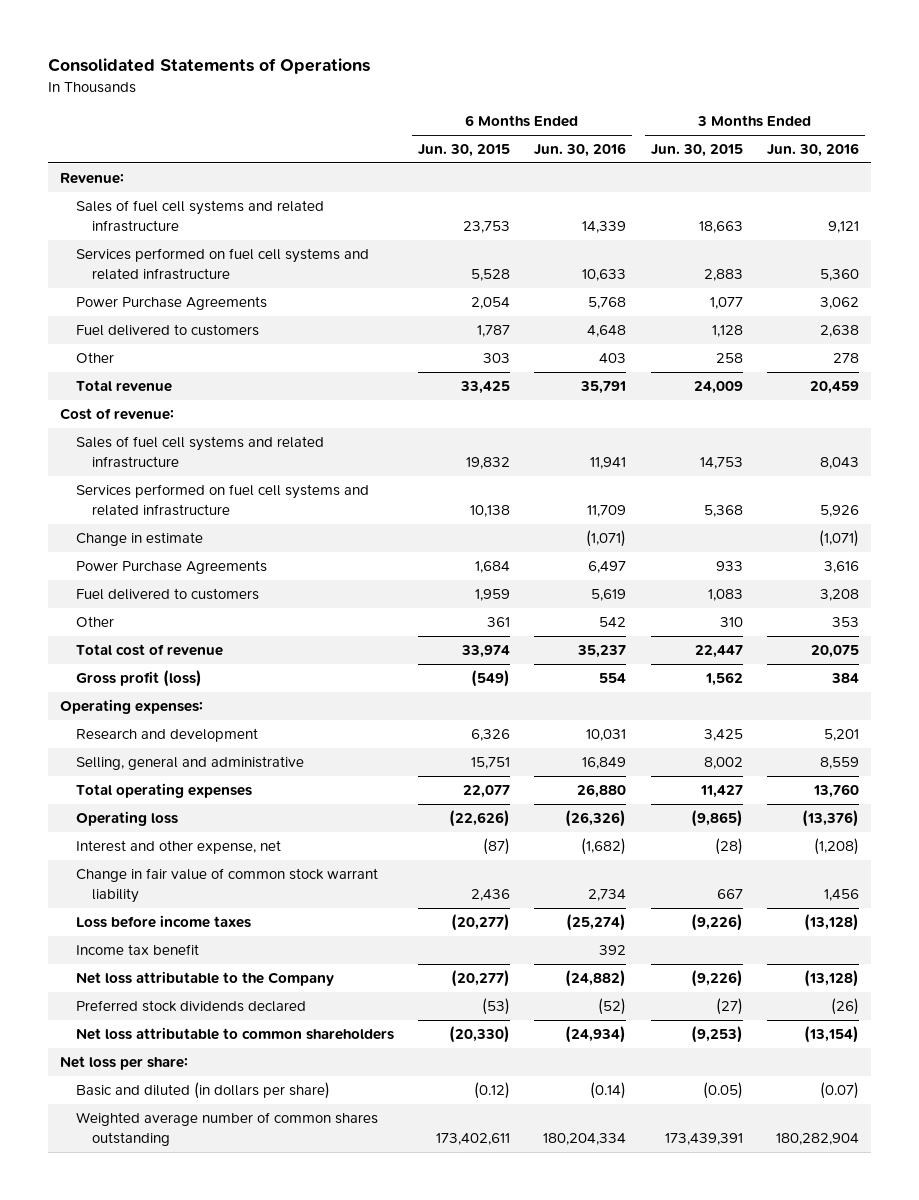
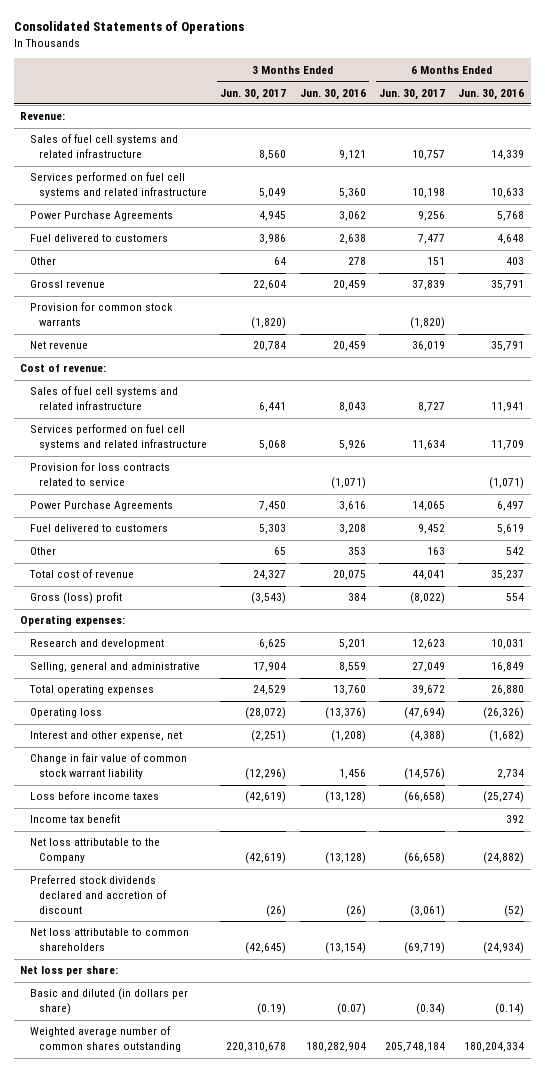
[418,144,511,158] Jun. 30, 2015 -> none
[650,144,743,158] Jun. 30, 2015 -> none
none -> [220,88,287,100] Jun. 30, 2017
none -> [379,88,446,100] Jun. 30, 2017
[76,380,173,393] Total revenue -> [29,280,105,289] Grossl revenue
none -> [29,302,173,327] Provision for common stock warrants
none -> [29,341,88,350] Net revenue
[76,532,204,547] Change in estimate -> [29,462,170,487] Provision for loss contracts related to service
[76,670,203,688] Gross profit (loss) -> [29,592,122,605] Gross (loss) profit
[76,1000,307,1013] Preferred stock dividends declared -> [29,875,167,914] Preferred stock dividends declared and accretion of discount

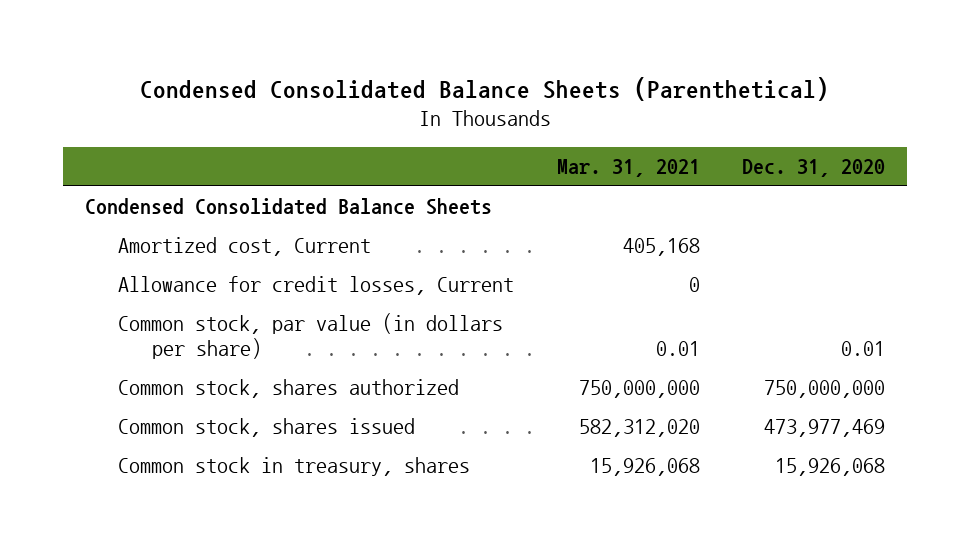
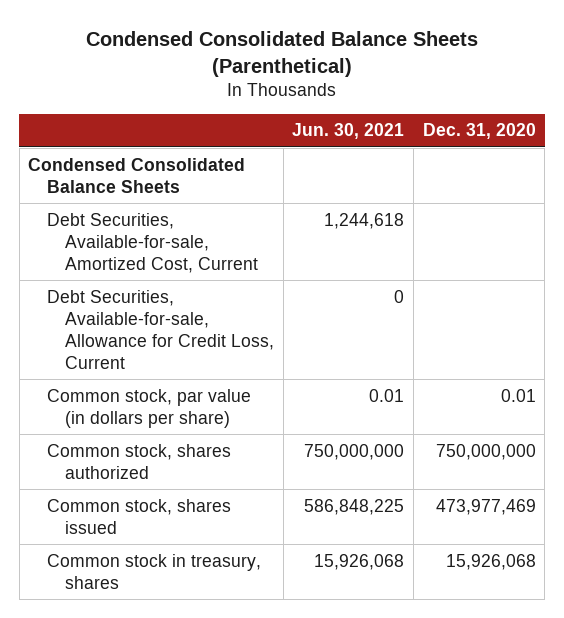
[556,159,700,178] Mar. 31, 2021 -> none
none -> [292,123,405,140] Jun. 30, 2021
[118,237,372,257] Amortized cost, Current -> [46,212,259,273] Debt Securities, Available-for-sale, Amortized Cost, Current
[118,276,515,296] Allowance for credit losses, Current -> [46,289,275,369] Debt Securities, Available-for-sale, Allowance for Credit Loss, Current

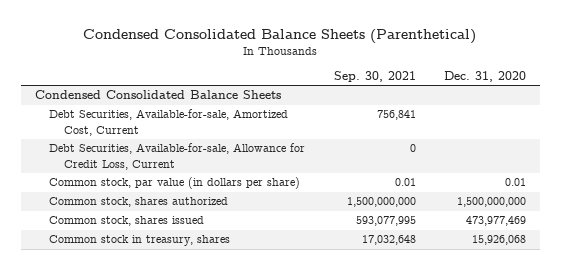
[292,123,405,140] Jun. 30, 2021 -> none
none -> [333,70,416,82] Sep. 30, 2021
[435,443,536,460] 750,000,000 -> [457,197,527,208] 1,500,000,000

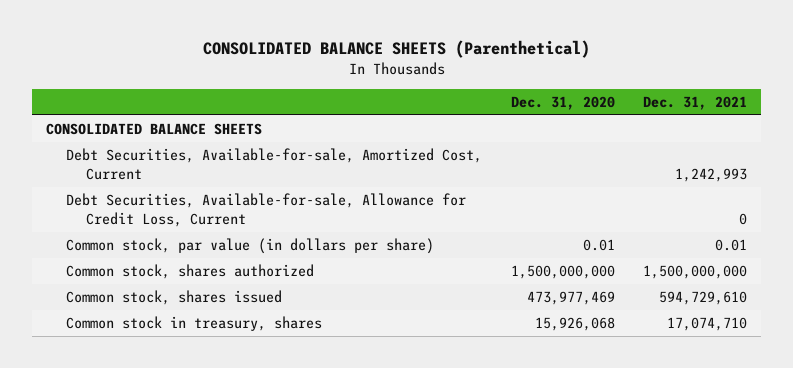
[83,28,477,44] Condensed Consolidated Balance Sheets (Parenthetical) -> [202,40,590,59] CONSOLIDATED BALANCE SHEETS (Parenthetical)
[333,70,416,82] Sep. 30, 2021 -> none
none -> [643,95,748,110] Dec. 31, 2021
[34,90,281,100] Condensed Consolidated Balance Sheets -> [46,123,263,136] CONSOLIDATED BALANCE SHEETS

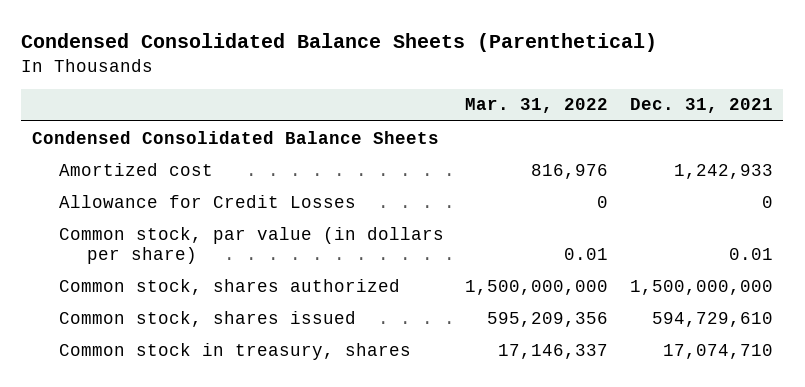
[202,40,590,59] CONSOLIDATED BALANCE SHEETS (Parenthetical) -> [21,33,658,53] Condensed Consolidated Balance Sheets (Parenthetical)
[510,95,615,110] Dec. 31, 2020 -> none
none -> [465,98,609,114] Mar. 31, 2022
[46,123,263,136] CONSOLIDATED BALANCE SHEETS -> [31,130,439,144] Condensed Consolidated Balance Sheets
[66,148,483,180] Debt Securities, Available-for-sale, Amortized Cost, Current -> [59,162,214,176] Amortized cost
[675,167,748,182] 1,242,993 -> [673,163,773,179] 1,242,933
[66,193,467,227] Debt Securities, Available-for-sale, Allowance for Credit Loss, Current -> [59,194,357,208] Allowance for Credit Losses

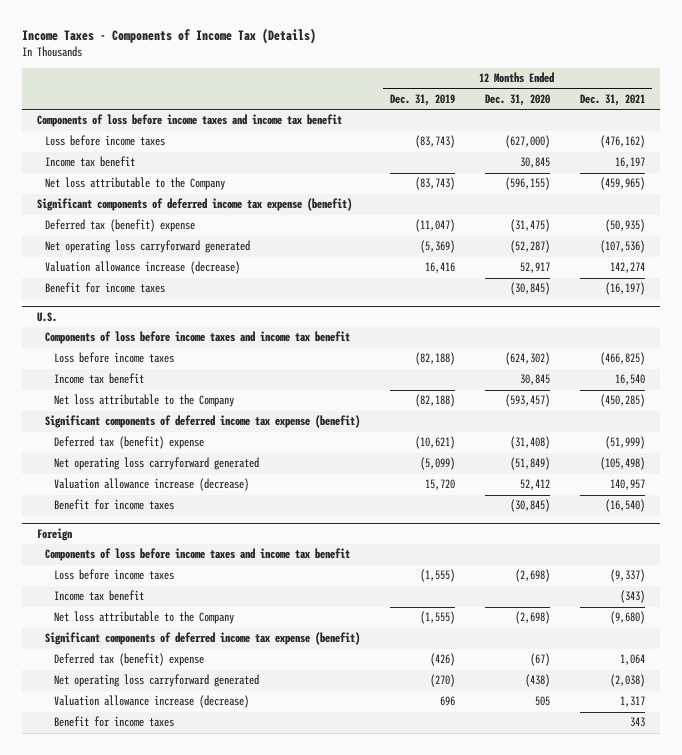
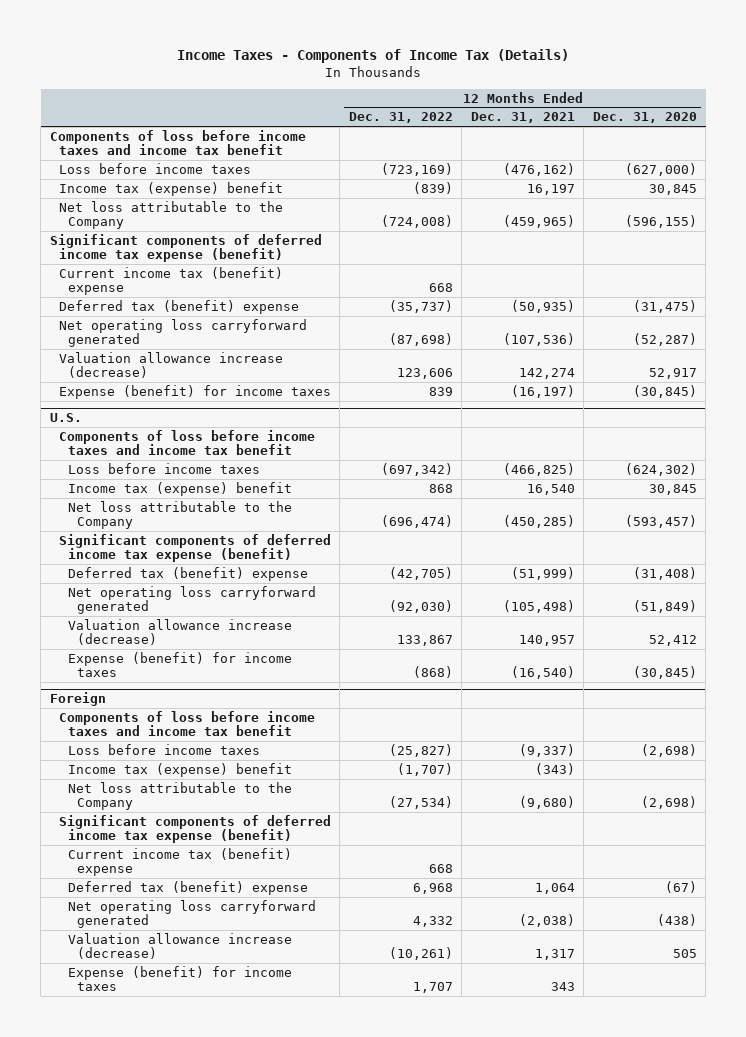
[390,93,456,106] Dec. 31, 2019 -> none
none -> [348,112,453,124] Dec. 31, 2022
[45,156,136,168] Income tax benefit -> [58,181,283,196] Income tax (expense) benefit
none -> [58,266,283,296] Current income tax (benefit) expense
[45,282,166,294] Benefit for income taxes -> [58,384,331,399] Expense (benefit) for income taxes
[53,373,144,385] Income tax benefit -> [68,481,293,496] Income tax (expense) benefit
[53,499,174,511] Benefit for income taxes -> [68,651,293,678] Expense (benefit) for income taxes
[53,590,144,602] Income tax benefit -> [68,762,293,777] Income tax (expense) benefit
none -> [68,847,293,877] Current income tax (benefit) expense
[53,716,174,728] Benefit for income taxes -> [68,965,293,992] Expense (benefit) for income taxes

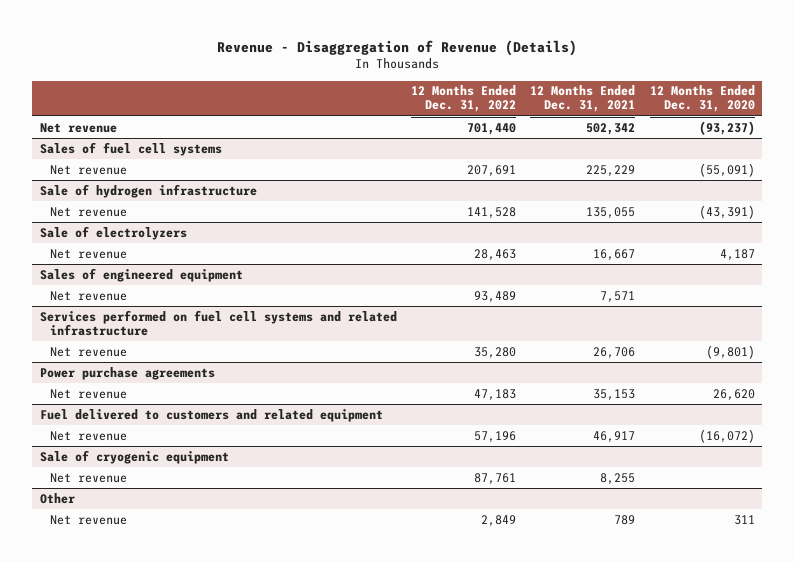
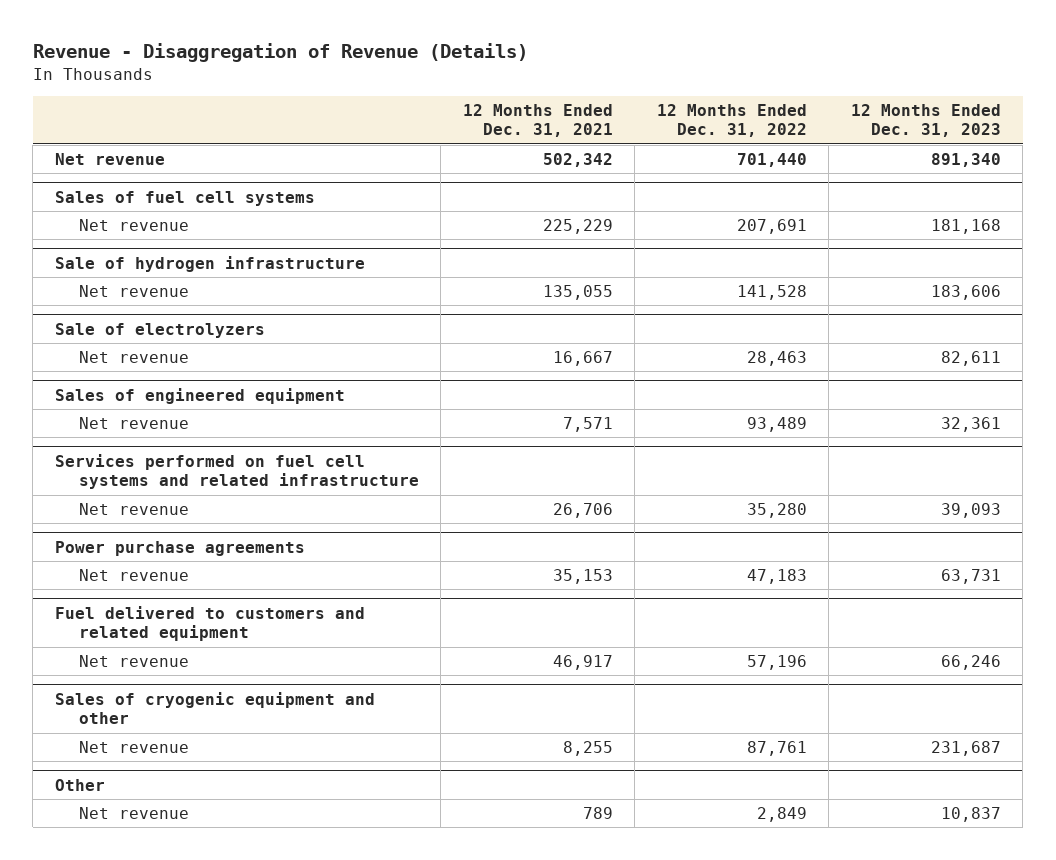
[649,85,755,113] 12 Months Ended Dec. 31, 2020 -> none
none -> [850,103,1001,138] 12 Months Ended Dec. 31, 2023
[39,449,229,464] Sale of cryogenic equipment -> [54,691,375,725] Sales of cryogenic equipment and other

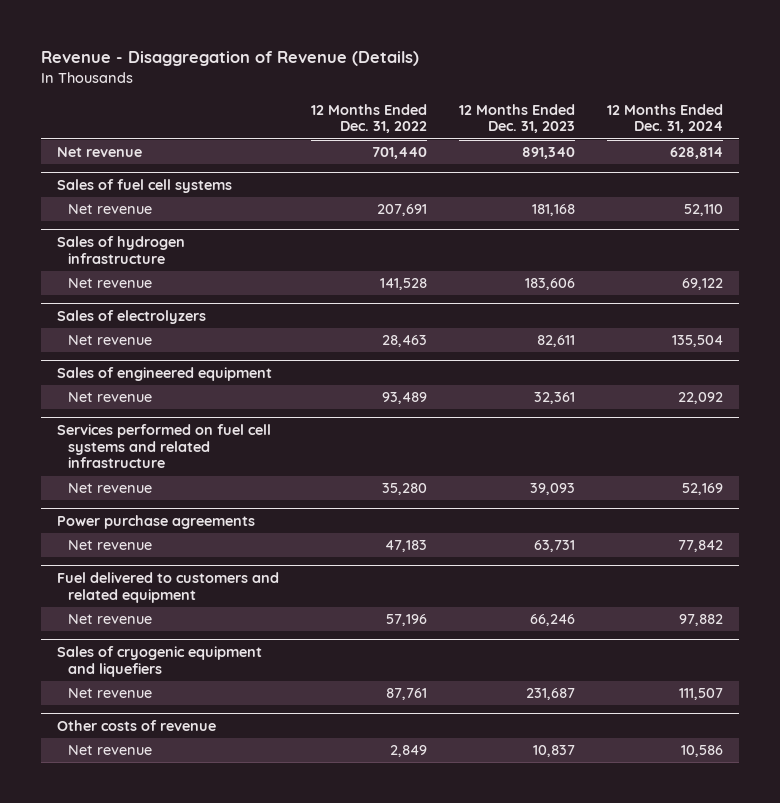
[462,103,613,138] 12 Months Ended Dec. 31, 2021 -> none
none -> [607,103,724,134] 12 Months Ended Dec. 31, 2024
[54,255,365,272] Sale of hydrogen infrastructure -> [56,235,185,264] Sales of hydrogen infrastructure
[54,322,265,338] Sale of electrolyzers -> [56,309,206,324] Sales of electrolyzers
[54,691,375,725] Sales of cryogenic equipment and other -> [56,645,262,677] Sales of cryogenic equipment and liquefiers
[54,778,105,791] Other -> [56,719,216,731] Other costs of revenue

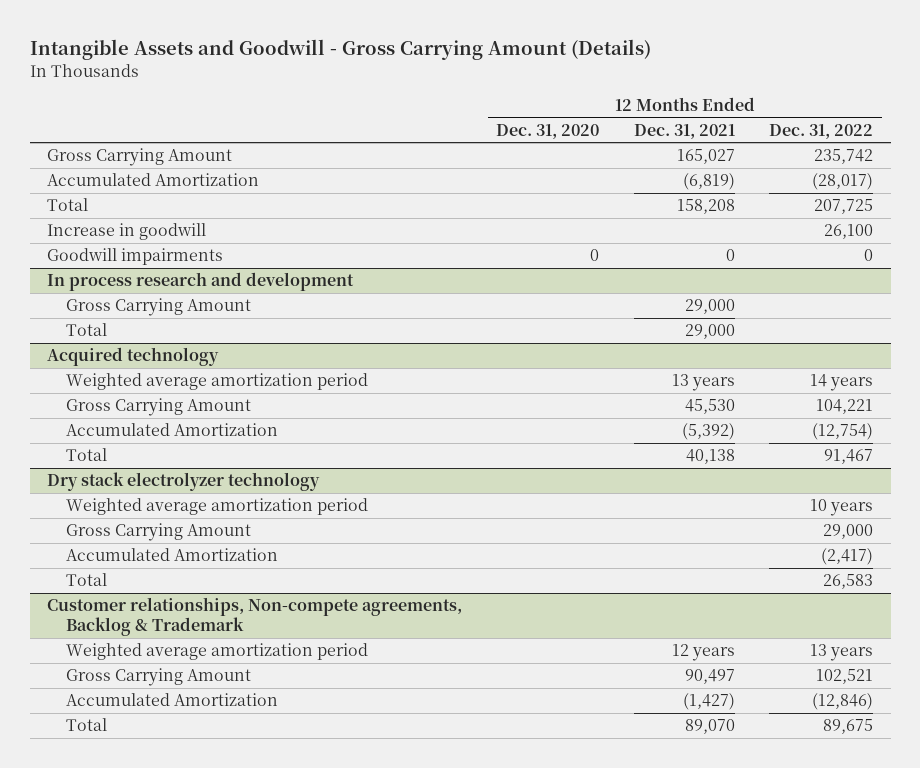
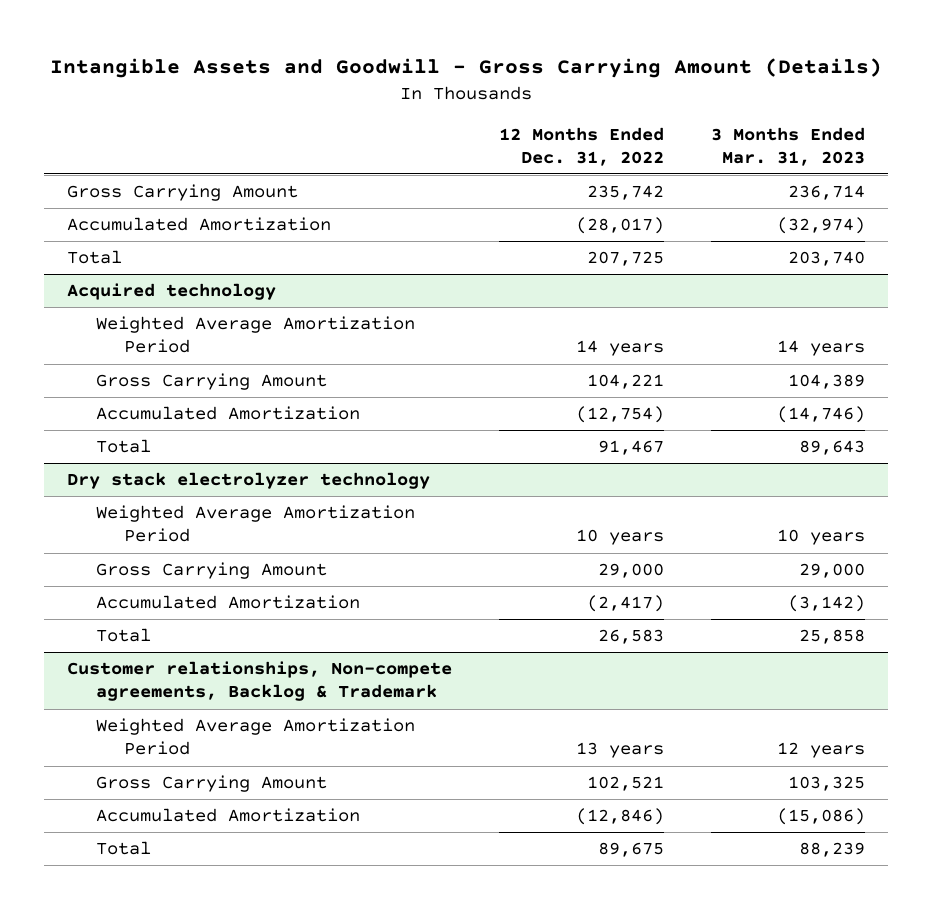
[496,123,600,139] Dec. 31, 2020 -> none
[633,123,735,139] Dec. 31, 2021 -> none
none -> [710,126,865,166] 3 Months Ended Mar. 31, 2023
[46,223,206,241] Increase in goodwill -> none
[46,248,223,266] Goodwill impairments -> none
[46,272,354,292] In process research and development -> none
[65,298,251,317] Gross Carrying Amount -> none
[65,323,107,337] Total -> none
[65,373,368,391] Weighted average amortization period -> [95,316,415,354] Weighted Average Amortization Period
[65,498,368,516] Weighted average amortization period -> [95,505,415,543] Weighted Average Amortization Period
[65,643,368,661] Weighted average amortization period -> [95,718,415,756] Weighted Average Amortization Period

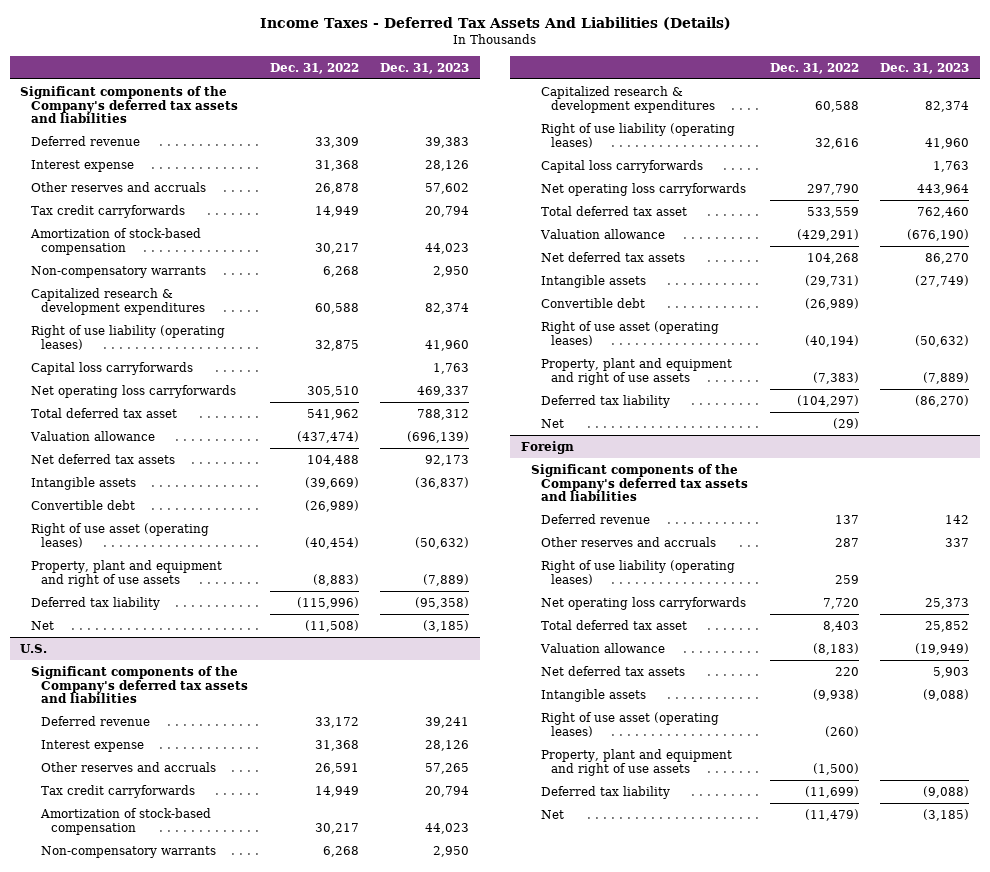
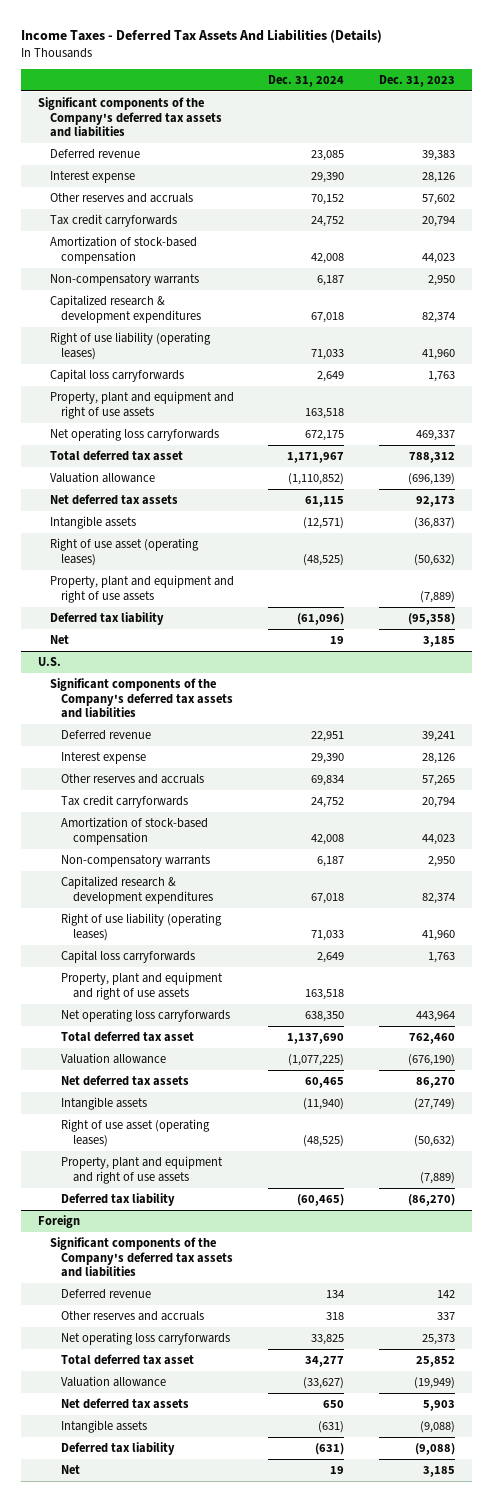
[269,62,359,74] Dec. 31, 2022 -> none
none -> [268,74,345,87] Dec. 31, 2024
none -> [49,390,234,419] Property, plant and equipment and right of use assets
[30,499,135,510] Convertible debt -> none
[423,619,470,632] (3,185) -> [422,635,455,647] 3,185
none -> [61,971,224,1000] Property, plant and equipment and right of use assets
[540,297,645,308] Convertible debt -> none
[540,418,564,428] Net -> none
[540,559,735,585] Right of use liability (operating leases) -> none
[540,711,719,737] Right of use asset (operating leases) -> none
[540,748,732,776] Property, plant and equipment and right of use assets -> none
[923,808,970,821] (3,185) -> [422,1465,455,1477] 3,185

